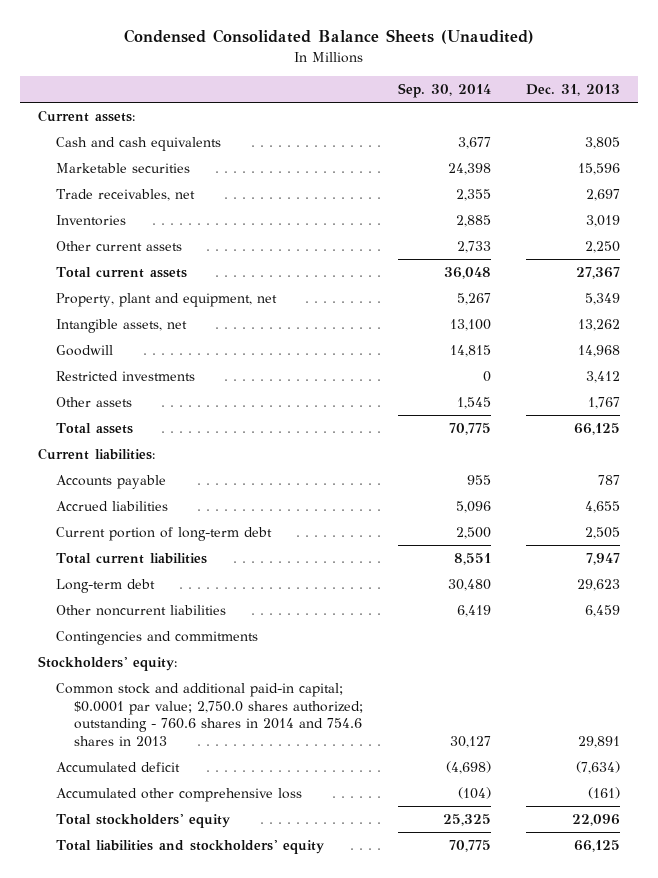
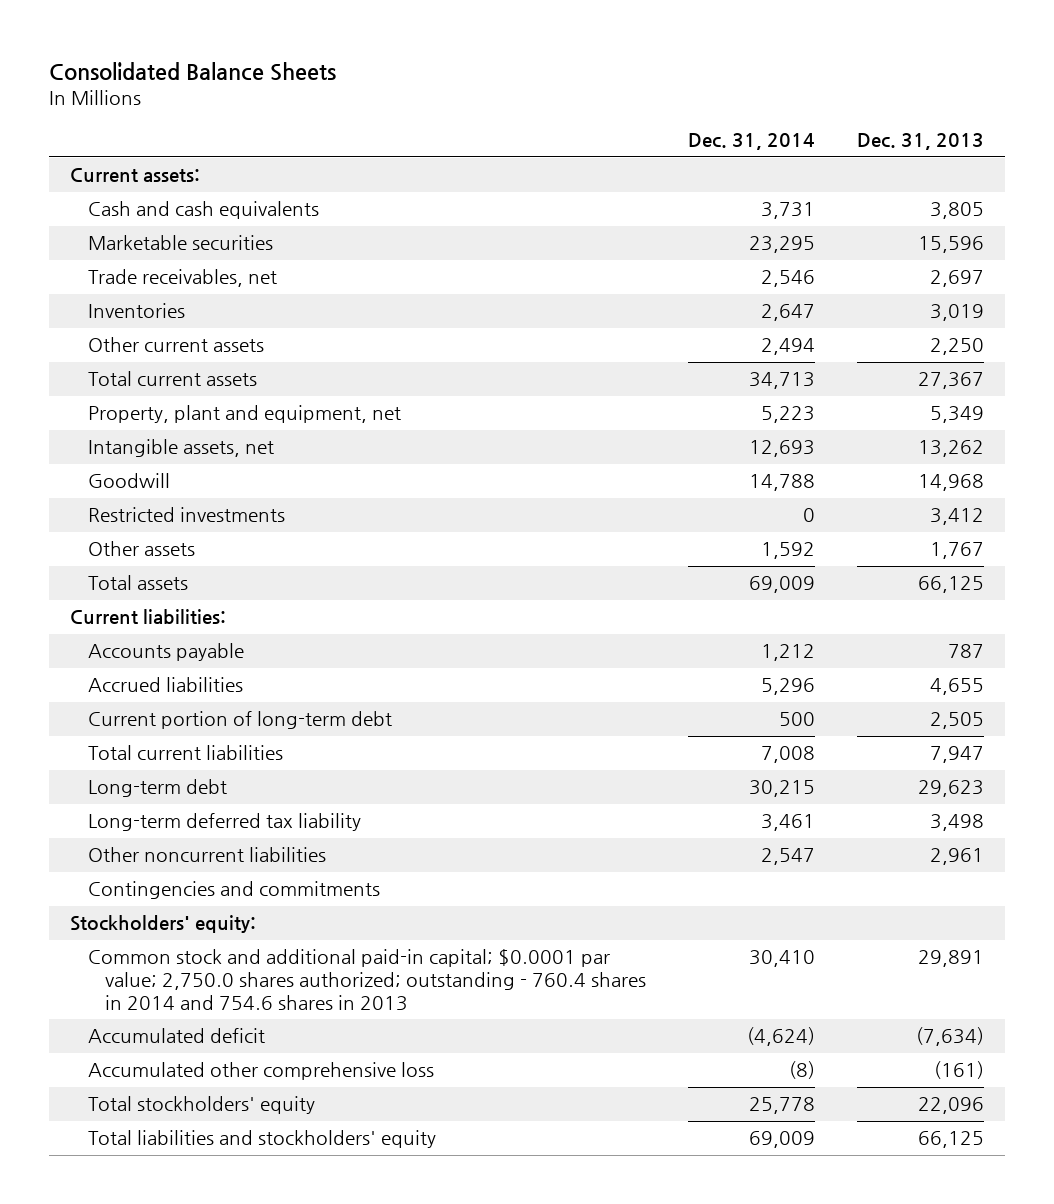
[123,29,534,45] Condensed Consolidated Balance Sheets (Unaudited) -> [49,61,337,81] Consolidated Balance Sheets
[398,82,492,98] Sep. 30, 2014 -> none
none -> [688,133,816,151] Dec. 31, 2014
none -> [87,813,361,832] Long-term deferred tax liability
[585,605,621,618] 6,459 -> [930,848,985,866] 2,961
[56,683,364,747] Common stock and additional paid-in capital; $0.0001 par value; 2,750.0 shares authorized; outstanding - 760.6 shares in 2014 and 754.6 shares in 2013 -> [87,949,647,1012] Common stock and additional paid-in capital; $0.0001 par value; 2,750.0 shares authorized; outstanding - 760.4 shares in 2014 and 754.6 shares in 2013

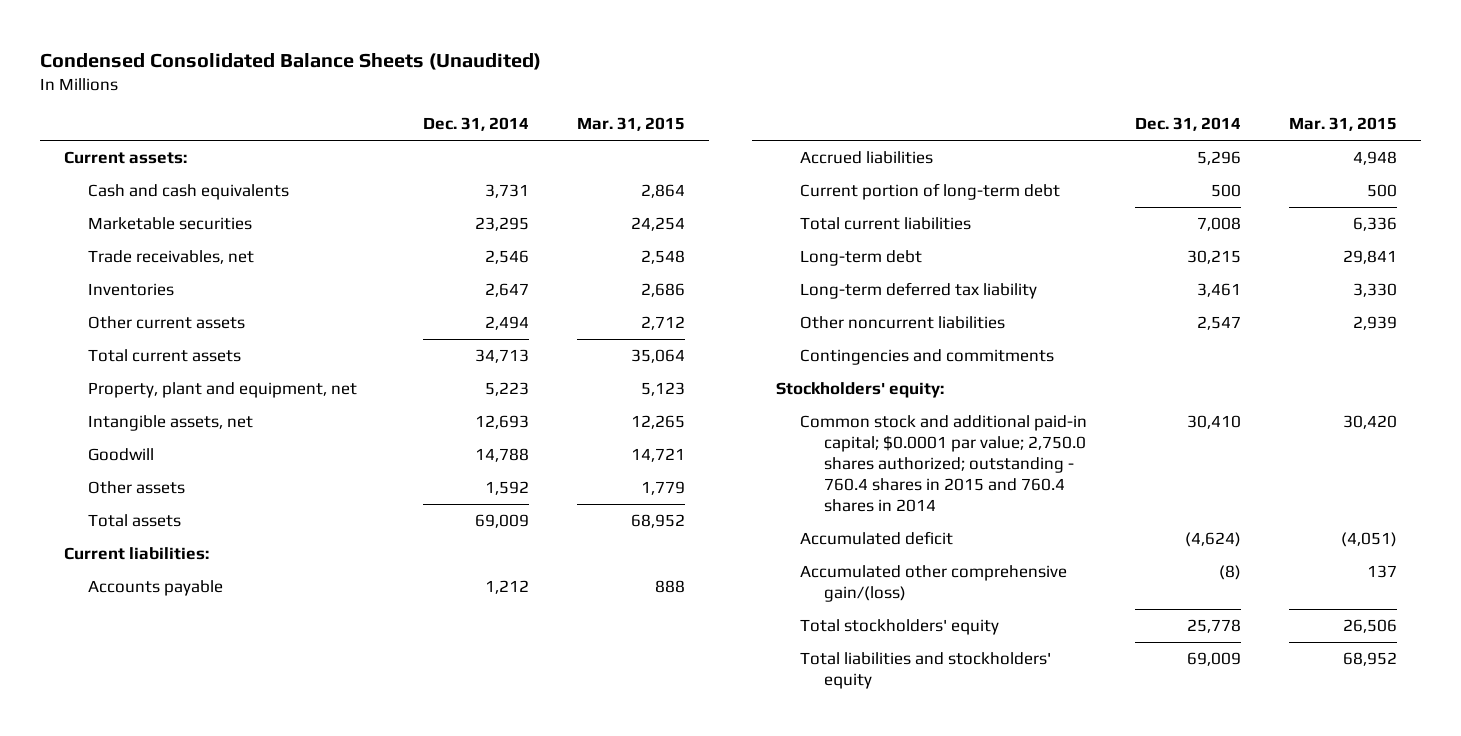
[49,61,337,81] Consolidated Balance Sheets -> [39,52,541,70] Condensed Consolidated Balance Sheets (Unaudited)
[857,133,985,151] Dec. 31, 2013 -> none
none -> [577,117,686,132] Mar. 31, 2015
[87,507,285,523] Restricted investments -> none
[87,949,647,1012] Common stock and additional paid-in capital; $0.0001 par value; 2,750.0 shares authorized; outstanding - 760.4 shares in 2014 and 754.6 shares in 2013 -> [800,415,1088,513] Common stock and additional paid-in capital; $0.0001 par value; 2,750.0 shares authorized; outstanding - 760.4 shares in 2015 and 760.4 shares in 2014
[87,1062,434,1081] Accumulated other comprehensive loss -> [800,565,1068,603] Accumulated other comprehensive gain/(loss)

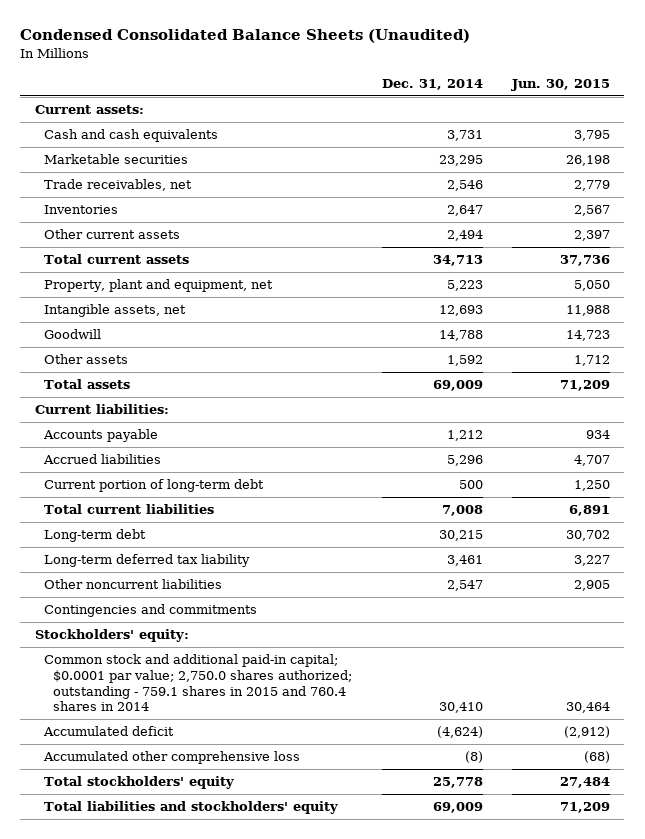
[577,117,686,132] Mar. 31, 2015 -> none
none -> [510,78,610,91] Jun. 30, 2015
[800,415,1088,513] Common stock and additional paid-in capital; $0.0001 par value; 2,750.0 shares authorized; outstanding - 760.4 shares in 2015 and 760.4 shares in 2014 -> [44,654,353,712] Common stock and additional paid-in capital; $0.0001 par value; 2,750.0 shares authorized; outstanding - 759.1 shares in 2015 and 760.4 shares in 2014
[800,565,1068,603] Accumulated other comprehensive gain/(loss) -> [43,751,301,765] Accumulated other comprehensive loss

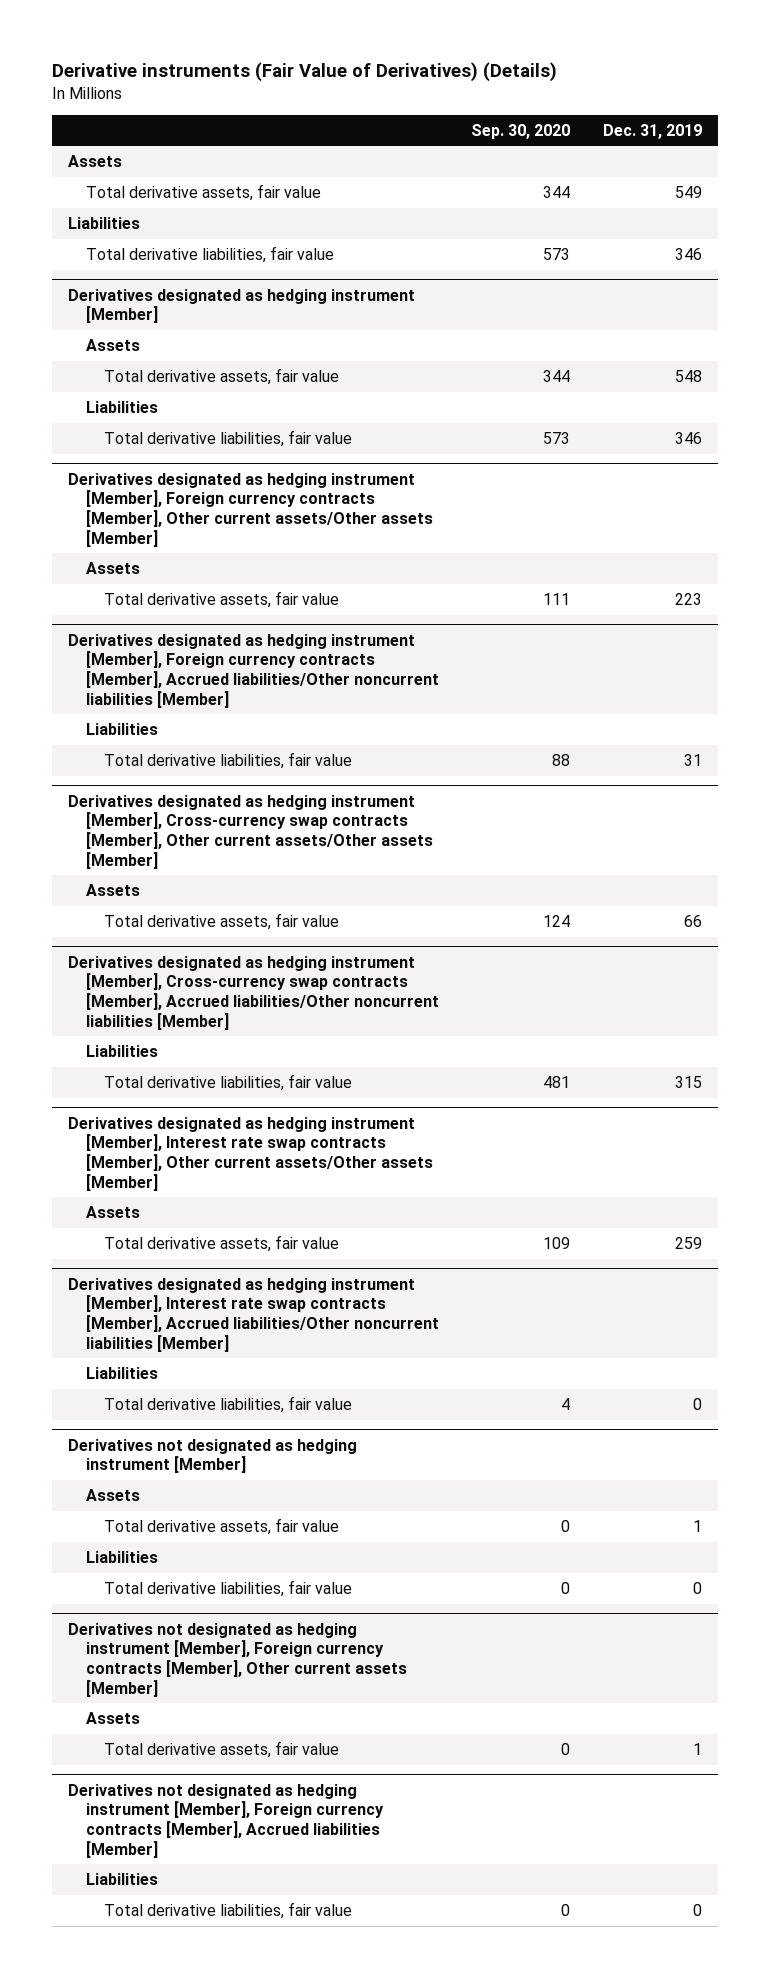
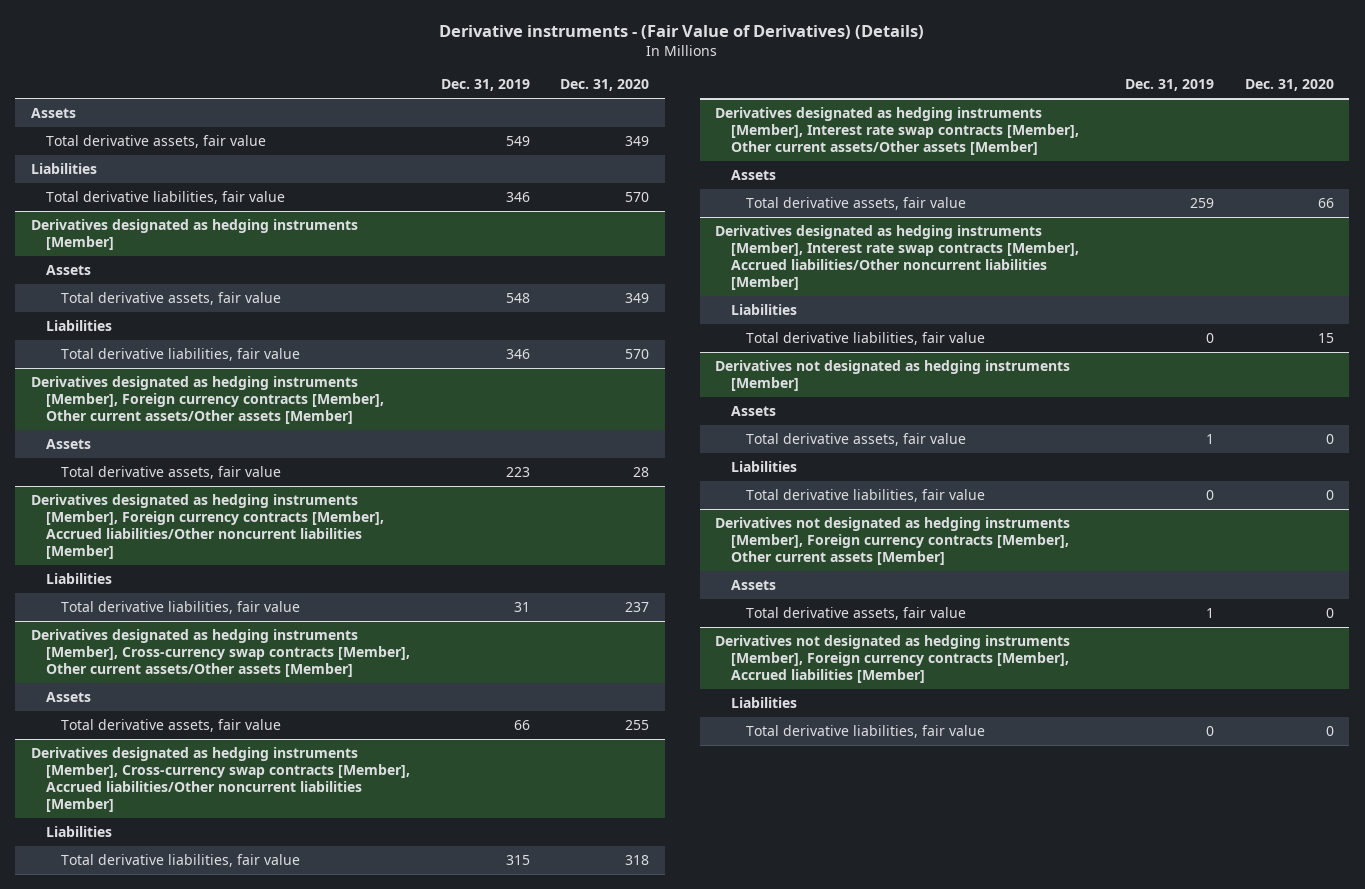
[51,61,557,82] Derivative instruments (Fair Value of Derivatives) (Details) -> [439,25,925,40] Derivative instruments - (Fair Value of Derivatives) (Details)
[471,123,571,139] Sep. 30, 2020 -> none
none -> [560,79,650,92] Dec. 31, 2020
[67,288,415,324] Derivatives designated as hedging instrument [Member] -> [30,219,358,251] Derivatives designated as hedging instruments [Member]
[67,472,433,547] Derivatives designated as hedging instrument [Member], Foreign currency contracts [Member], Other current assets/Other assets [Member] -> [30,376,384,425] Derivatives designated as hedging instruments [Member], Foreign currency contracts [Member], Other current assets/Other assets [Member]
[67,633,439,708] Derivatives designated as hedging instrument [Member], Foreign currency contracts [Member], Accrued liabilities/Other noncurrent liabilities [Member] -> [30,494,384,560] Derivatives designated as hedging instruments [Member], Foreign currency contracts [Member], Accrued liabilities/Other noncurrent liabilities [Member]
[67,794,433,869] Derivatives designated as hedging instrument [Member], Cross-currency swap contracts [Member], Other current assets/Other assets [Member] -> [30,629,410,678] Derivatives designated as hedging instruments [Member], Cross-currency swap contracts [Member], Other current assets/Other assets [Member]
[67,955,439,1030] Derivatives designated as hedging instrument [Member], Cross-currency swap contracts [Member], Accrued liabilities/Other noncurrent liabilities [Member] -> [30,747,410,813] Derivatives designated as hedging instruments [Member], Cross-currency swap contracts [Member], Accrued liabilities/Other noncurrent liabilities [Member]
[67,1116,433,1191] Derivatives designated as hedging instrument [Member], Interest rate swap contracts [Member], Other current assets/Other assets [Member] -> [715,107,1079,156] Derivatives designated as hedging instruments [Member], Interest rate swap contracts [Member], Other current assets/Other assets [Member]
[67,1277,439,1352] Derivatives designated as hedging instrument [Member], Interest rate swap contracts [Member], Accrued liabilities/Other noncurrent liabilities [Member] -> [715,225,1079,291] Derivatives designated as hedging instruments [Member], Interest rate swap contracts [Member], Accrued liabilities/Other noncurrent liabilities [Member]
[67,1438,357,1474] Derivatives not designated as hedging instrument [Member] -> [715,360,1071,392] Derivatives not designated as hedging instruments [Member]
[67,1622,407,1697] Derivatives not designated as hedging instrument [Member], Foreign currency contracts [Member], Other current assets [Member] -> [715,517,1071,566] Derivatives not designated as hedging instruments [Member], Foreign currency contracts [Member], Other current assets [Member]
[67,1783,384,1858] Derivatives not designated as hedging instrument [Member], Foreign currency contracts [Member], Accrued liabilities [Member] -> [715,635,1071,684] Derivatives not designated as hedging instruments [Member], Foreign currency contracts [Member], Accrued liabilities [Member]

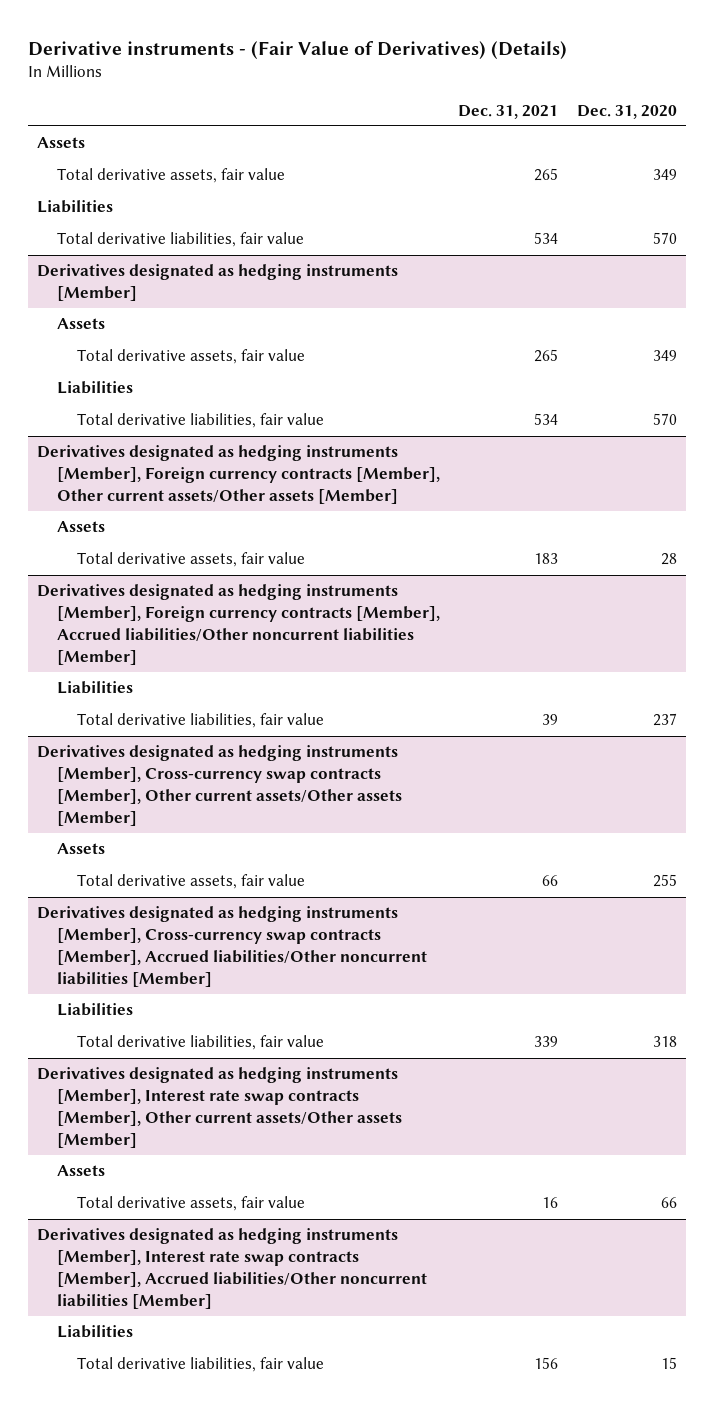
[440,79,530,92] Dec. 31, 2019 -> none
none -> [458,104,559,119] Dec. 31, 2021
[715,360,1071,392] Derivatives not designated as hedging instruments [Member] -> none
[730,406,776,417] Assets -> none
[745,433,966,447] Total derivative assets, fair value -> none
[730,461,797,473] Liabilities -> none
[745,489,985,503] Total derivative liabilities, fair value -> none
[715,517,1071,566] Derivatives not designated as hedging instruments [Member], Foreign currency contracts [Member], Other current assets [Member] -> none
[730,580,776,591] Assets -> none
[745,607,966,621] Total derivative assets, fair value -> none
[715,635,1071,684] Derivatives not designated as hedging instruments [Member], Foreign currency contracts [Member], Accrued liabilities [Member] -> none
[730,697,797,709] Liabilities -> none
[745,725,985,739] Total derivative liabilities, fair value -> none

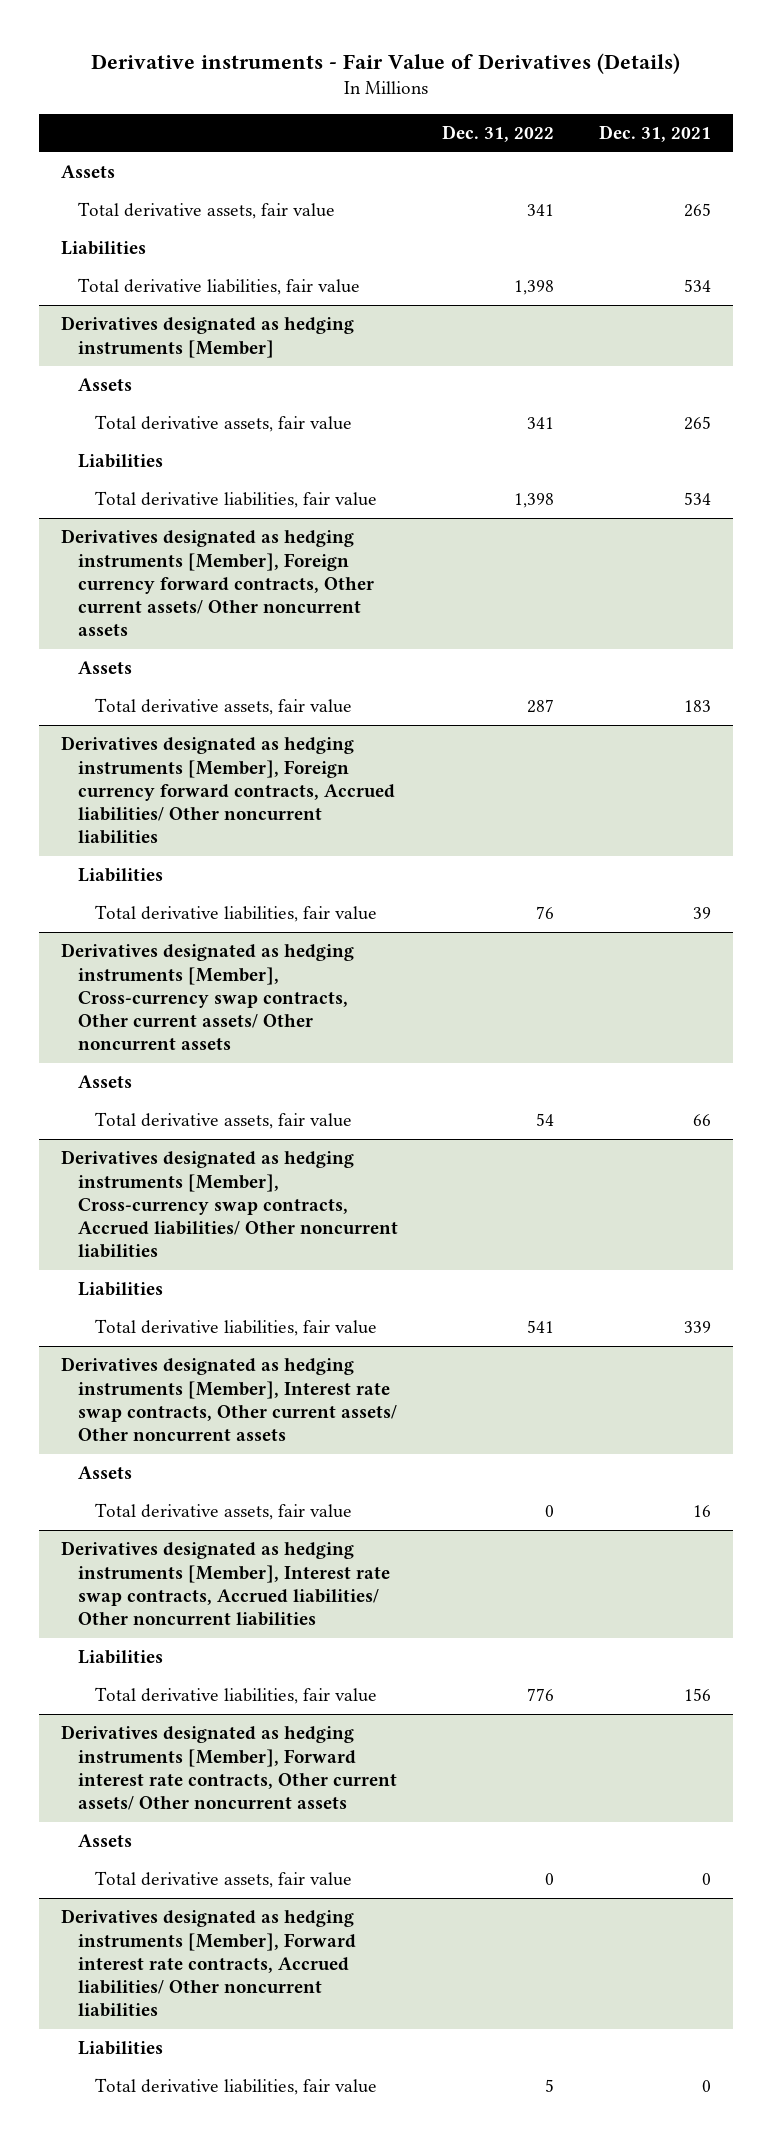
[28,40,568,59] Derivative instruments - (Fair Value of Derivatives) (Details) -> [90,52,680,74] Derivative instruments - Fair Value of Derivatives (Details)
[576,104,677,119] Dec. 31, 2020 -> none
none -> [442,124,555,142] Dec. 31, 2022
[37,445,441,505] Derivatives designated as hedging instruments [Member], Foreign currency contracts [Member], Other current assets/Other assets [Member] -> [60,529,375,637] Derivatives designated as hedging instruments [Member], Foreign currency forward contracts, Other current assets/ Other noncurrent assets
[37,584,441,666] Derivatives designated as hedging instruments [Member], Foreign currency contracts [Member], Accrued liabilities/Other noncurrent liabilities [Member] -> [60,736,396,845] Derivatives designated as hedging instruments [Member], Foreign currency forward contracts, Accrued liabilities/ Other noncurrent liabilities
[37,745,403,827] Derivatives designated as hedging instruments [Member], Cross-currency swap contracts [Member], Other current assets/Other assets [Member] -> [60,943,354,1052] Derivatives designated as hedging instruments [Member], Cross-currency swap contracts, Other current assets/ Other noncurrent assets
[37,906,428,988] Derivatives designated as hedging instruments [Member], Cross-currency swap contracts [Member], Accrued liabilities/Other noncurrent liabilities [Member] -> [60,1150,399,1259] Derivatives designated as hedging instruments [Member], Cross-currency swap contracts, Accrued liabilities/ Other noncurrent liabilities
[37,1067,403,1149] Derivatives designated as hedging instruments [Member], Interest rate swap contracts [Member], Other current assets/Other assets [Member] -> [60,1357,398,1443] Derivatives designated as hedging instruments [Member], Interest rate swap contracts, Other current assets/ Other noncurrent assets
[37,1228,428,1310] Derivatives designated as hedging instruments [Member], Interest rate swap contracts [Member], Accrued liabilities/Other noncurrent liabilities [Member] -> [60,1541,391,1627] Derivatives designated as hedging instruments [Member], Interest rate swap contracts, Accrued liabilities/ Other noncurrent liabilities
none -> [60,1725,398,1811] Derivatives designated as hedging instruments [Member], Forward interest rate contracts, Other current assets/ Other noncurrent assets
none -> [78,1834,133,1848] Assets
none -> [95,1871,353,1889] Total derivative assets, fair value
none -> [60,1909,357,2018] Derivatives designated as hedging instruments [Member], Forward interest rate contracts, Accrued liabilities/ Other noncurrent liabilities
none -> [78,2041,164,2056] Liabilities
none -> [95,2078,378,2096] Total derivative liabilities, fair value

